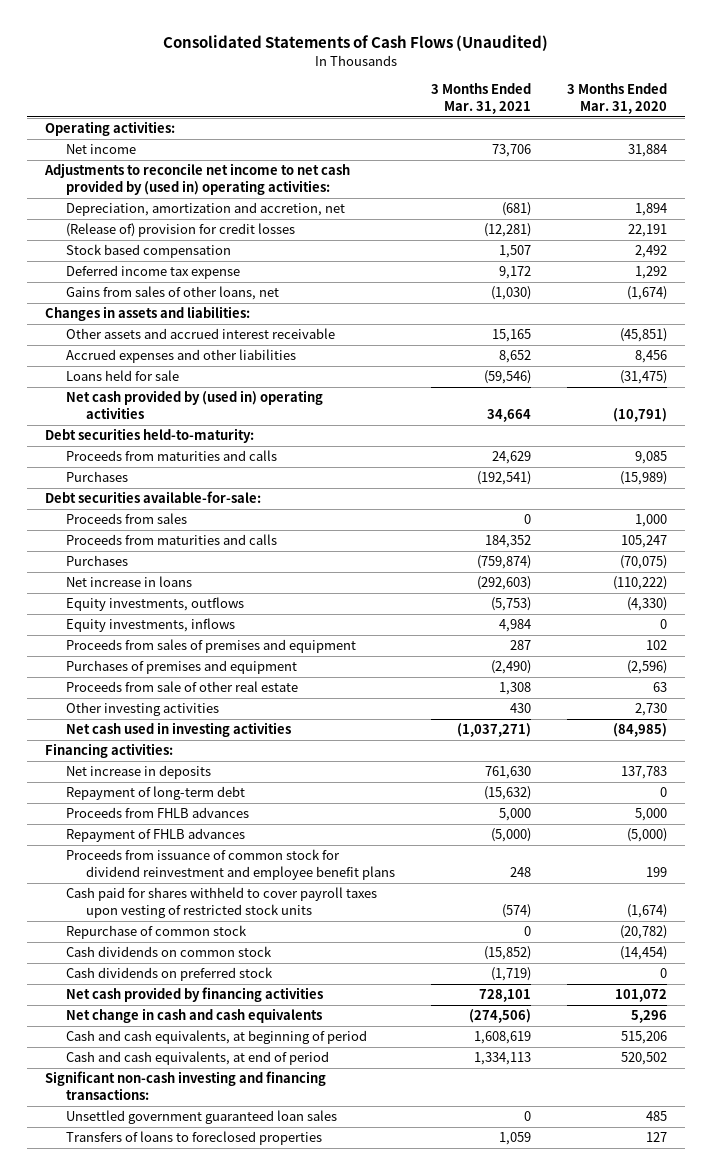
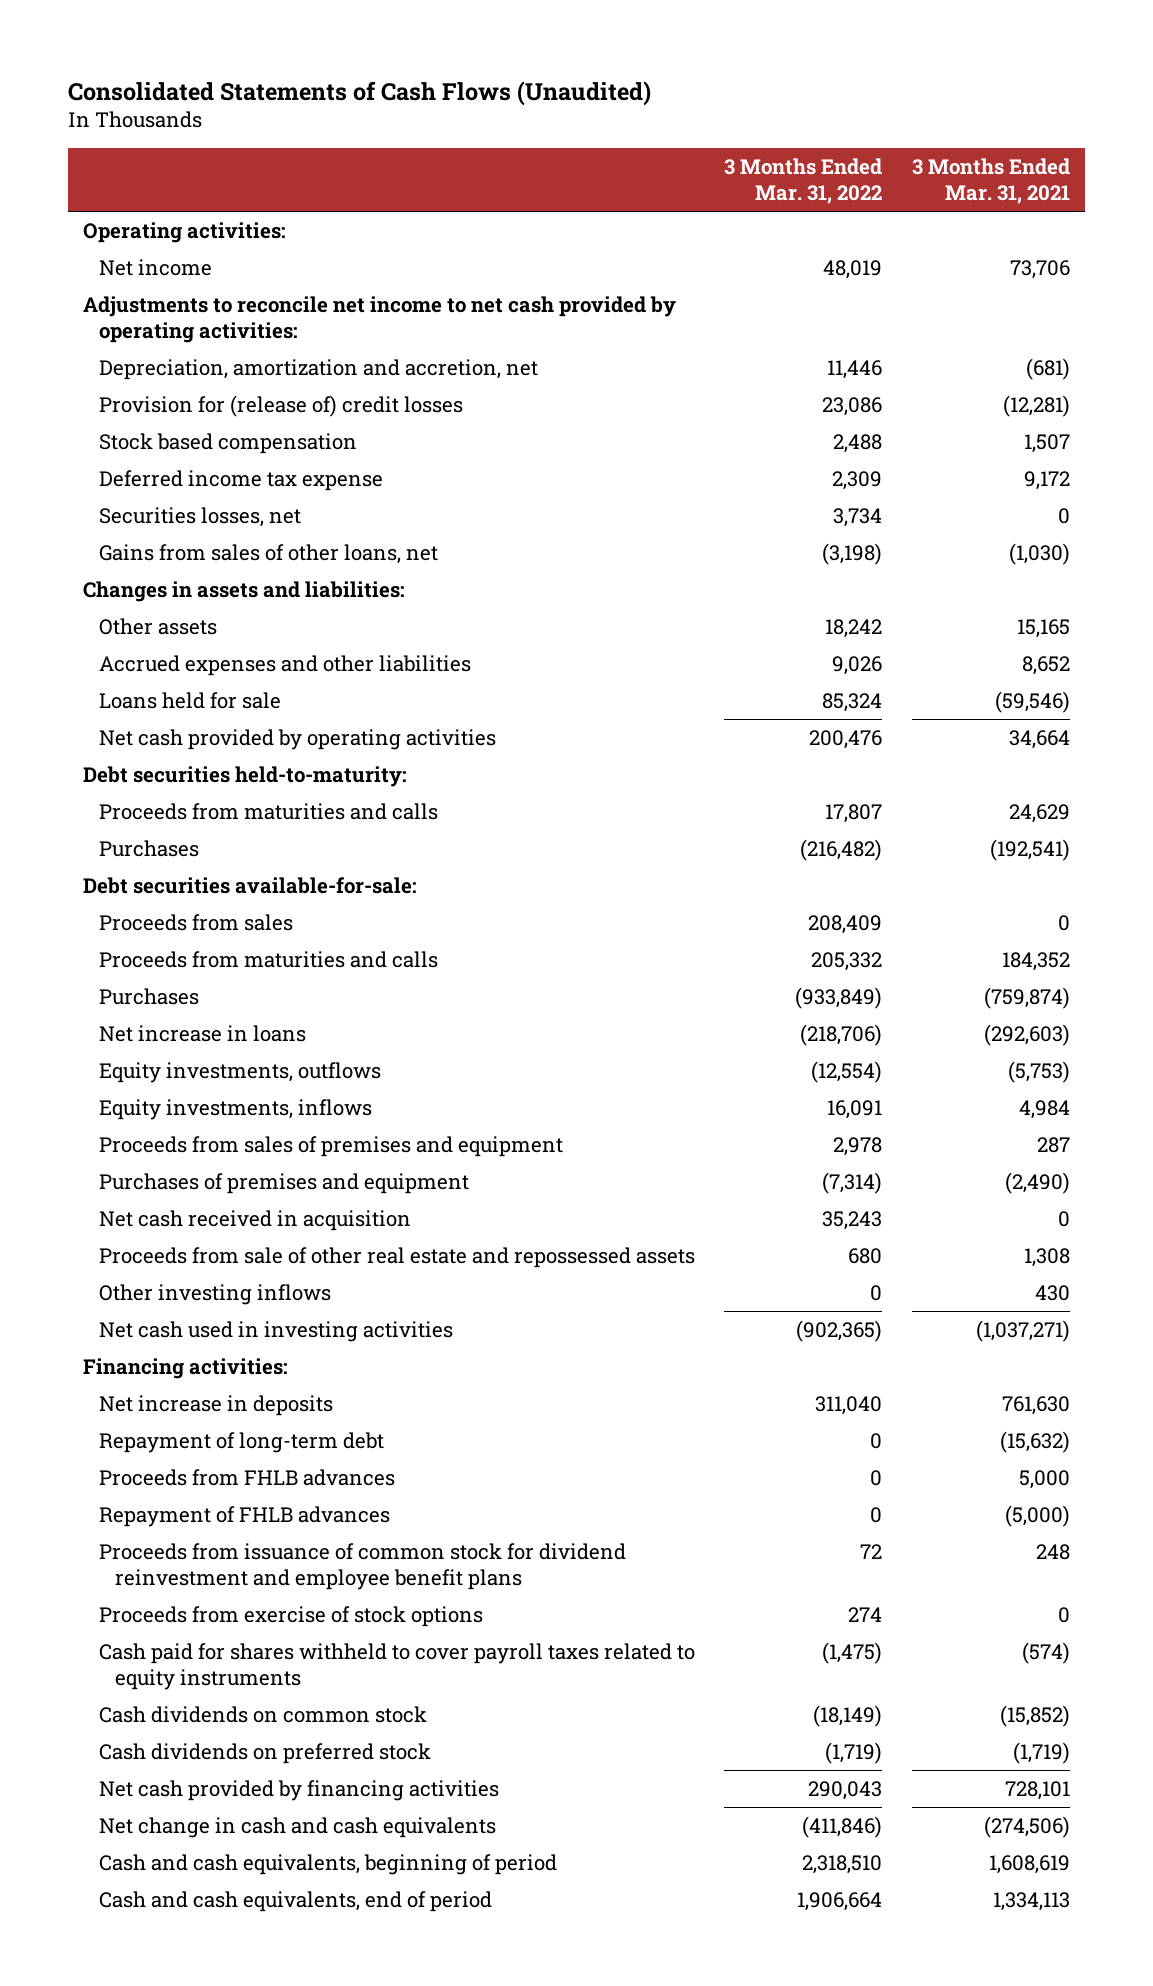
[567,83,668,114] 3 Months Ended Mar. 31, 2020 -> none
none -> [724,157,883,205] 3 Months Ended Mar. 31, 2022
[44,163,351,196] Adjustments to reconcile net income to net cash provided by (used in) operating activities: -> [82,295,676,344] Adjustments to reconcile net income to net cash provided by operating activities:
[65,223,295,238] (Release of) provision for credit losses -> [98,394,463,417] Provision for (release of) credit losses
none -> [98,506,301,527] Securities losses, net
[65,328,335,340] Other assets and accrued interest receivable -> [98,617,217,635] Other assets
[65,390,323,420] Net cash provided by (used in) operating activities -> [98,728,496,750] Net cash provided by operating activities
none -> [98,1209,411,1231] Net cash received in acquisition
[65,681,298,693] Proceeds from sale of other real estate -> [98,1246,695,1268] Proceeds from sale of other real estate and repossessed assets
[65,702,219,717] Other investing activities -> [98,1283,331,1305] Other investing inflows
[65,925,247,940] Repurchase of common stock -> none
none -> [98,1605,483,1627] Proceeds from exercise of stock options
[65,887,377,919] Cash paid for shares withheld to cover payroll taxes upon vesting of restricted stock units -> [98,1642,695,1691] Cash paid for shares withheld to cover payroll taxes related to equity instruments
[45,1071,327,1101] Significant non-cash investing and financing transactions: -> none
[65,1110,337,1125] Unsettled government guaranteed loan sales -> none
[65,1131,322,1146] Transfers of loans to foreclosed properties -> none
[65,1030,367,1045] Cash and cash equivalents, at beginning of period -> [98,1853,557,1875] Cash and cash equivalents, beginning of period
[65,1051,329,1066] Cash and cash equivalents, at end of period -> [98,1890,492,1912] Cash and cash equivalents, end of period

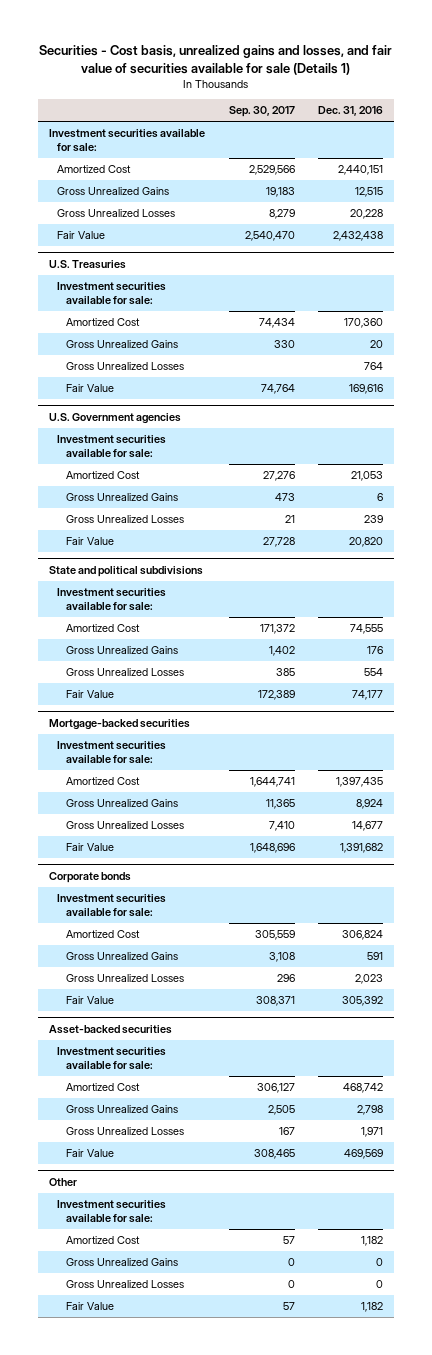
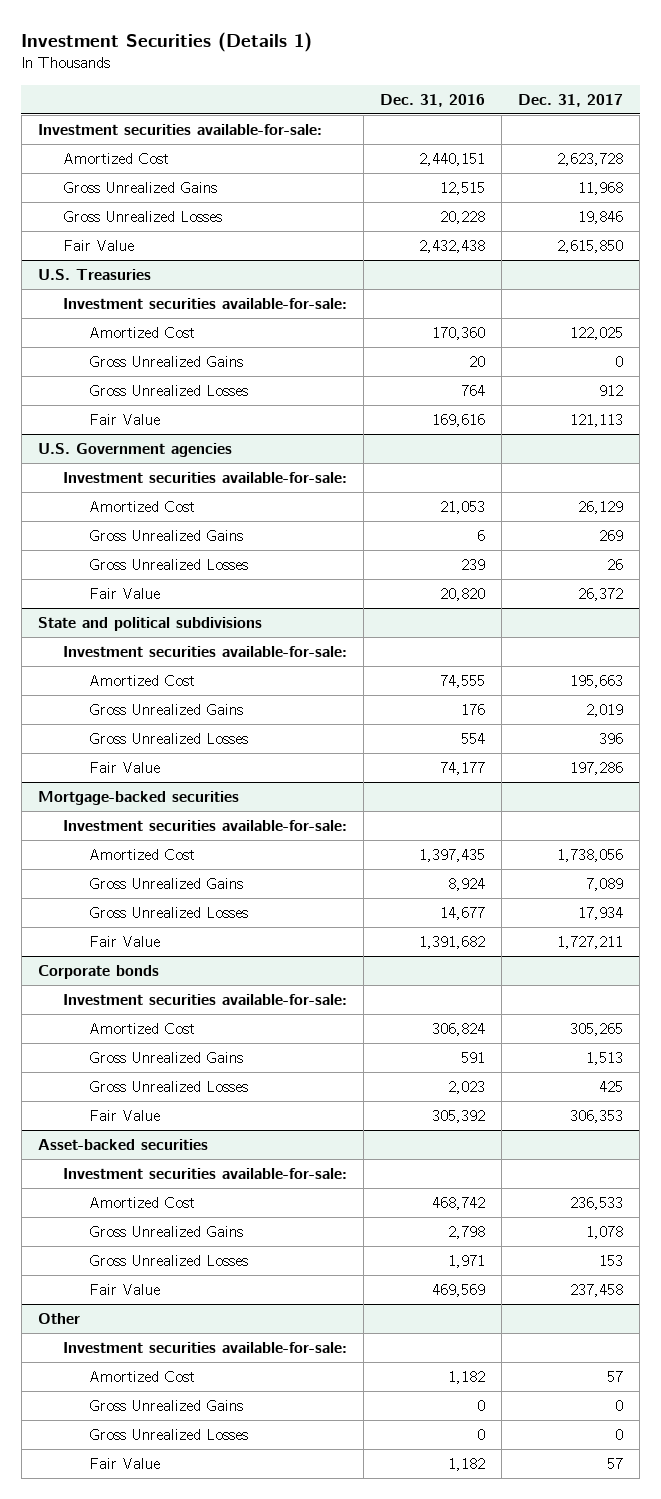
[39,45,393,75] Securities - Cost basis, unrealized gains and losses, and fair value of securities available for sale (Details 1) -> [21,31,313,52] Investment Securities (Details 1)
[228,106,295,118] Sep. 30, 2017 -> none
none -> [518,93,624,107] Dec. 31, 2017
[49,129,206,153] Investment securities available for sale: -> [37,123,322,135] Investment securities available-for-sale:
[57,282,167,306] Investment securities available for sale: -> [63,297,348,309] Investment securities available-for-sale:
[57,435,167,459] Investment securities available for sale: -> [63,471,348,483] Investment securities available-for-sale:
[57,588,167,612] Investment securities available for sale: -> [63,645,348,657] Investment securities available-for-sale:
[57,741,167,765] Investment securities available for sale: -> [63,819,348,831] Investment securities available-for-sale:
[57,894,167,918] Investment securities available for sale: -> [63,993,348,1005] Investment securities available-for-sale:
[57,1047,167,1071] Investment securities available for sale: -> [63,1167,348,1179] Investment securities available-for-sale:
[57,1200,167,1224] Investment securities available for sale: -> [63,1341,348,1353] Investment securities available-for-sale:

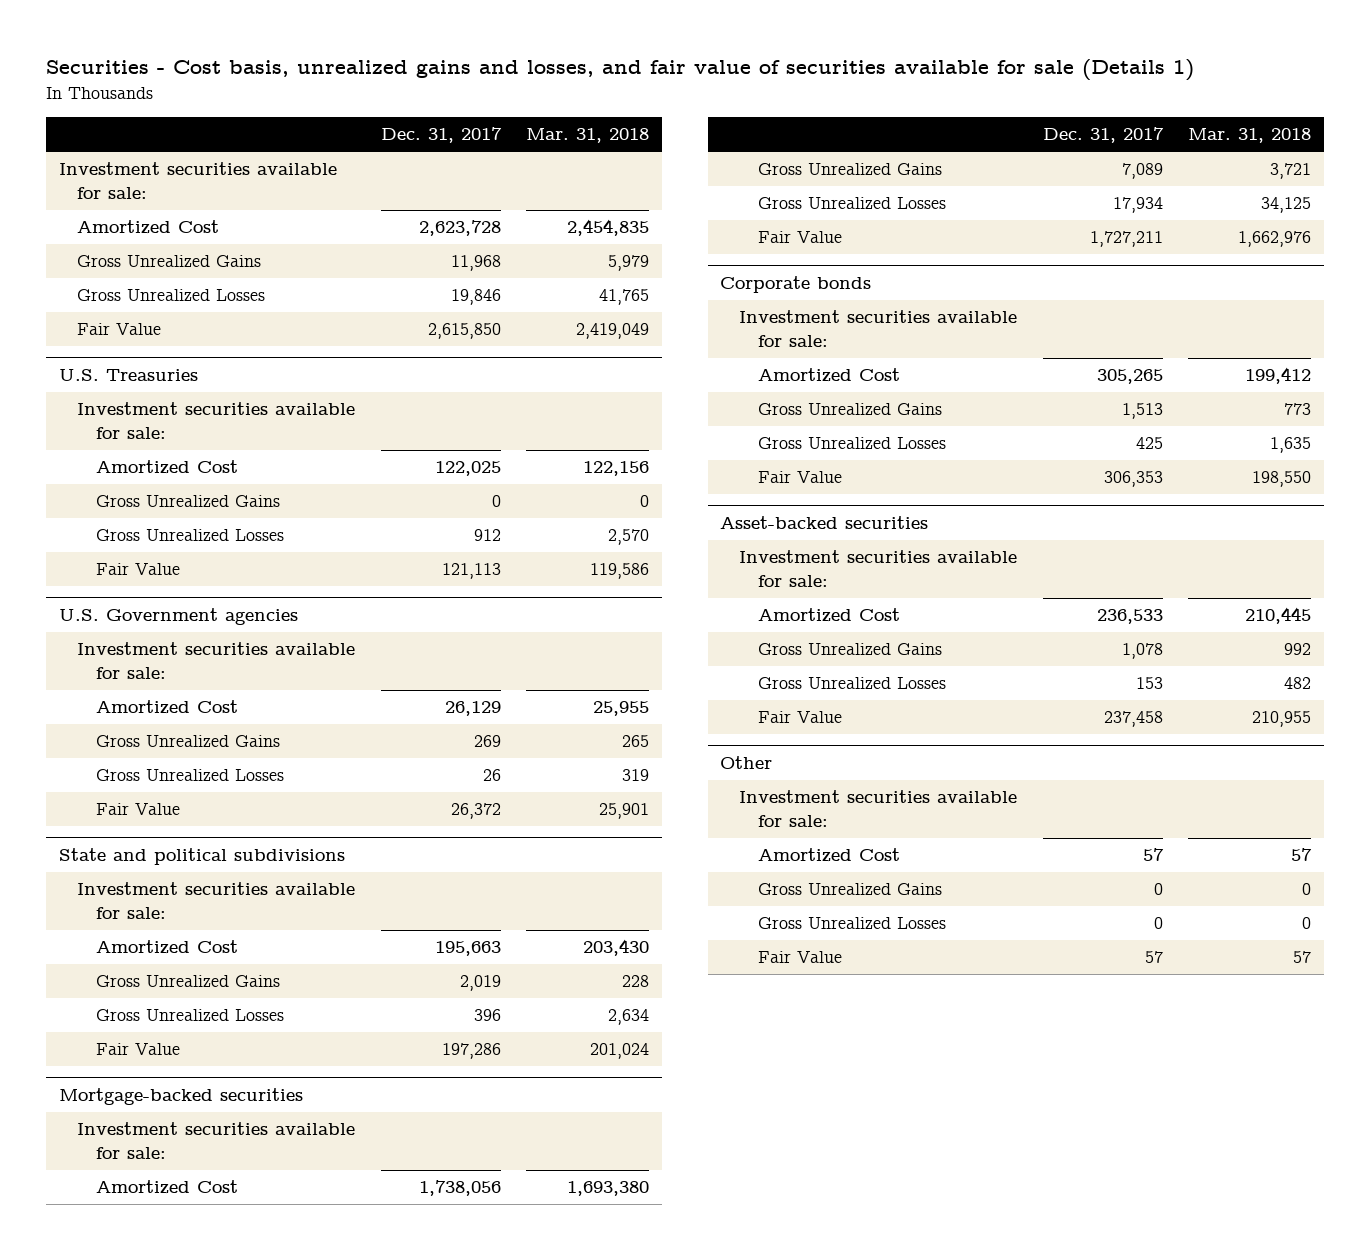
[21,31,313,52] Investment Securities (Details 1) -> [45,59,1194,82] Securities - Cost basis, unrealized gains and losses, and fair value of securities available for sale (Details 1)
[380,93,486,107] Dec. 31, 2016 -> none
none -> [526,128,650,144] Mar. 31, 2018
[37,123,322,135] Investment securities available-for-sale: -> [58,162,337,199] Investment securities available for sale:
[63,297,348,309] Investment securities available-for-sale: -> [77,402,356,439] Investment securities available for sale:
[63,471,348,483] Investment securities available-for-sale: -> [77,642,356,679] Investment securities available for sale:
[63,645,348,657] Investment securities available-for-sale: -> [77,882,356,919] Investment securities available for sale:
[63,819,348,831] Investment securities available-for-sale: -> [77,1122,356,1159] Investment securities available for sale:
[63,993,348,1005] Investment securities available-for-sale: -> [739,310,1018,347] Investment securities available for sale:
[63,1167,348,1179] Investment securities available-for-sale: -> [739,550,1018,587] Investment securities available for sale:
[63,1341,348,1353] Investment securities available-for-sale: -> [739,790,1018,827] Investment securities available for sale:

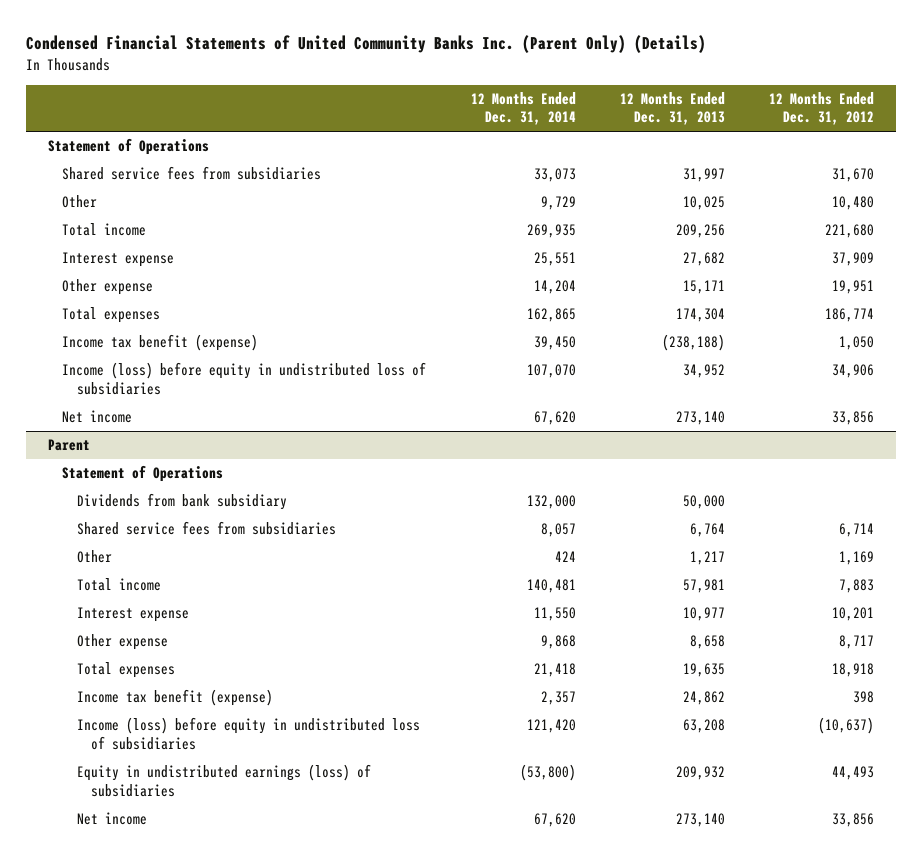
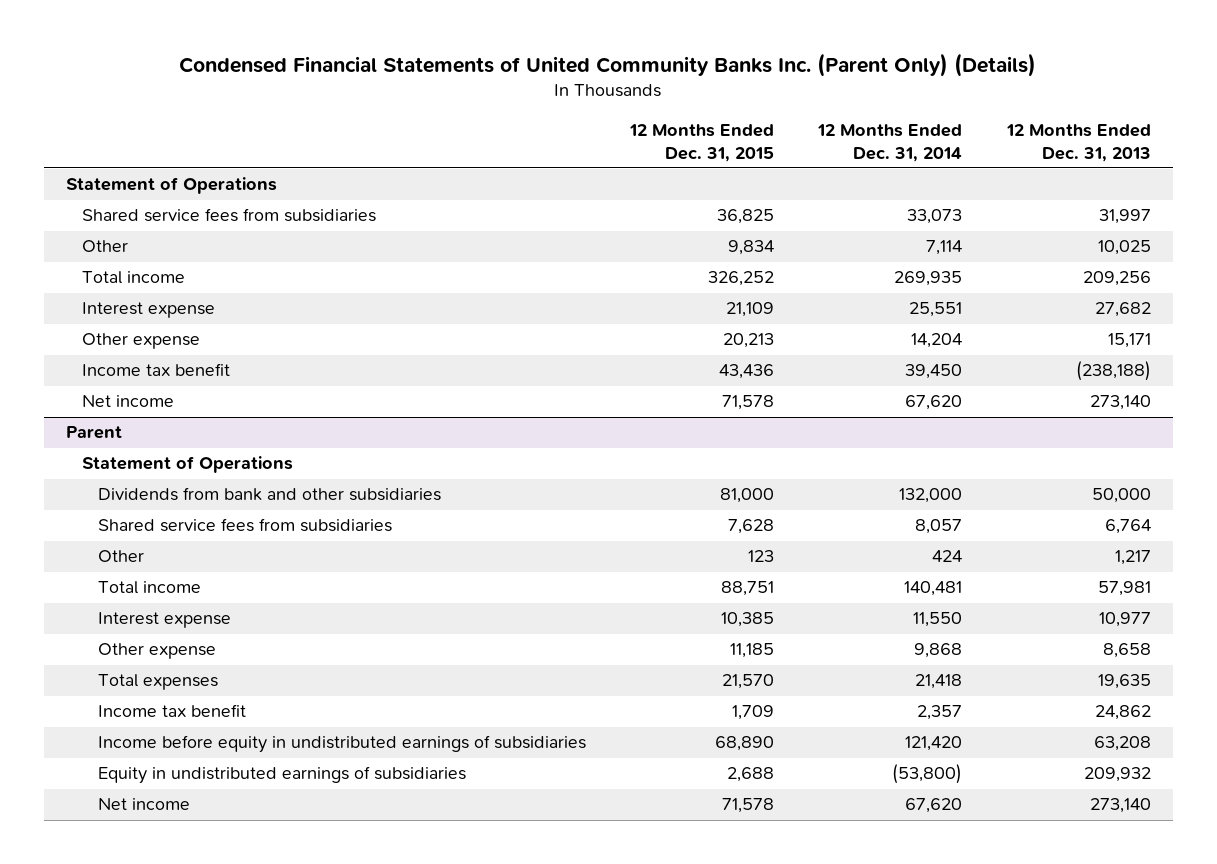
[768,91,874,126] 12 Months Ended Dec. 31, 2012 -> none
none -> [629,124,775,162] 12 Months Ended Dec. 31, 2015
[540,196,576,211] 9,729 -> [926,240,963,256] 7,114
[62,307,161,324] Total expenses -> none
[62,362,427,395] Income (loss) before equity in undistributed loss of subsidiaries -> none
[62,334,259,352] Income tax benefit (expense) -> [81,363,230,377] Income tax benefit
[76,493,287,511] Dividends from bank subsidiary -> [97,487,441,502] Dividends from bank and other subsidiaries
[76,689,273,707] Income tax benefit (expense) -> [97,704,246,718] Income tax benefit
[76,717,420,750] Income (loss) before equity in undistributed loss of subsidiaries -> [97,735,586,754] Income before equity in undistributed earnings of subsidiaries
[76,764,371,797] Equity in undistributed earnings (loss) of subsidiaries -> [97,766,466,785] Equity in undistributed earnings of subsidiaries

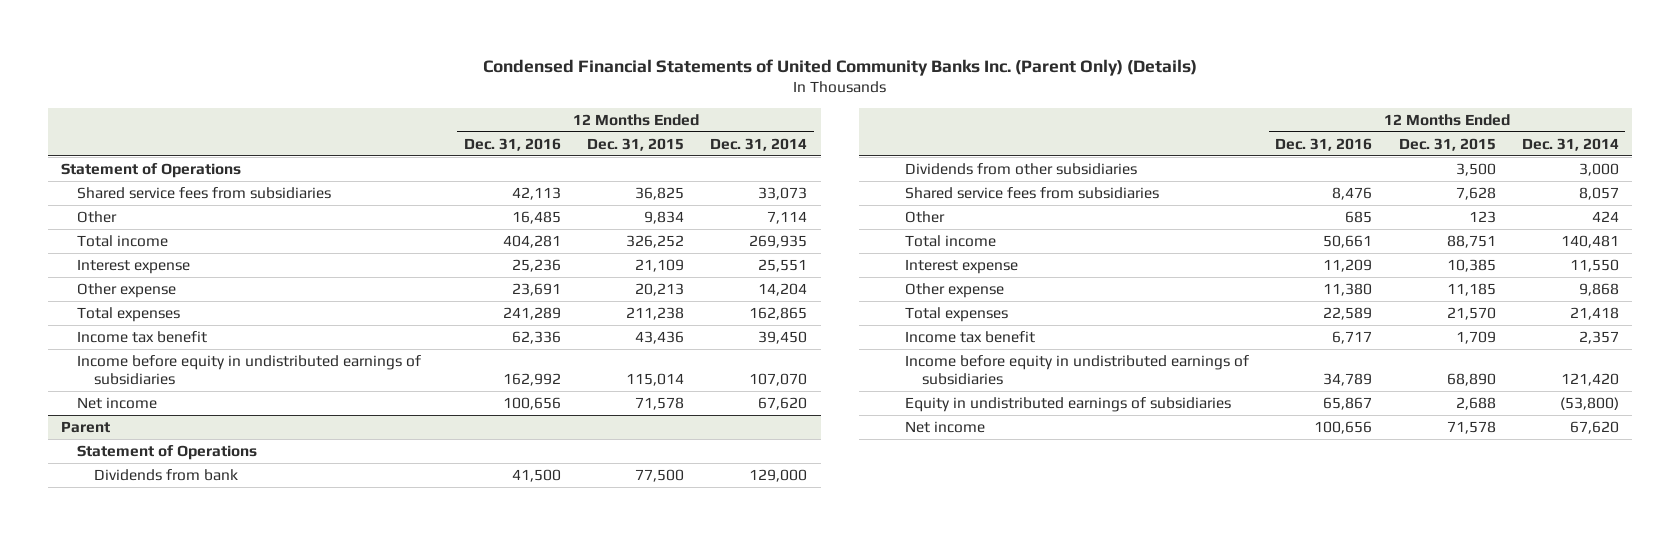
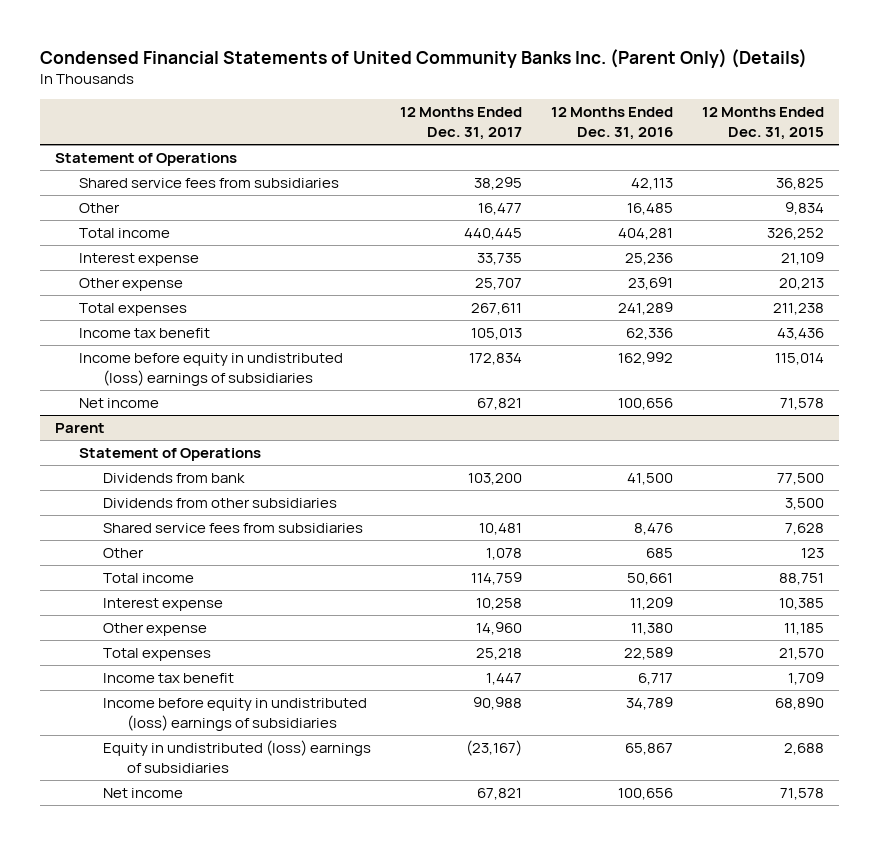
[710,137,808,151] Dec. 31, 2014 -> none
none -> [400,107,523,140] 12 Months Ended Dec. 31, 2017
[77,355,422,385] Income before equity in undistributed earnings of subsidiaries -> [78,353,343,386] Income before equity in undistributed (loss) earnings of subsidiaries
[905,355,1250,385] Income before equity in undistributed earnings of subsidiaries -> [102,698,367,731] Income before equity in undistributed (loss) earnings of subsidiaries
[905,397,1232,413] Equity in undistributed earnings of subsidiaries -> [102,740,371,773] Equity in undistributed (loss) earnings of subsidiaries

